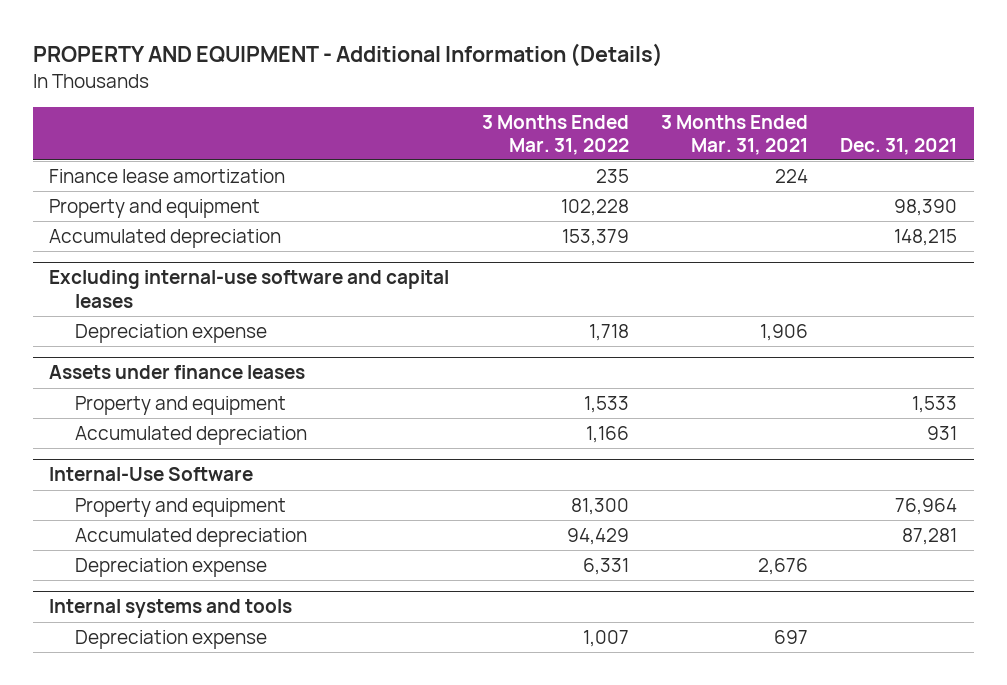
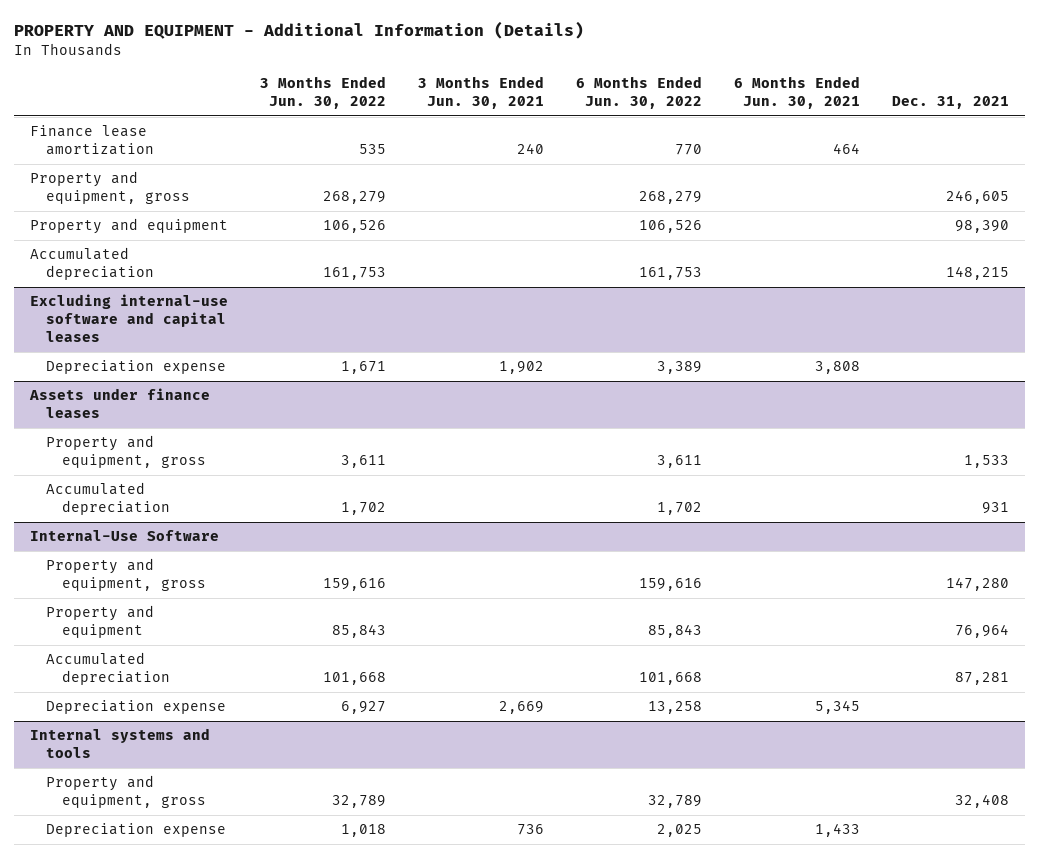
[481,114,629,155] 3 Months Ended Mar. 31, 2022 -> none
[661,114,809,155] 3 Months Ended Mar. 31, 2021 -> none
none -> [260,76,387,110] 3 Months Ended Jun. 30, 2022
none -> [418,76,545,110] 3 Months Ended Jun. 30, 2021
none -> [576,76,703,110] 6 Months Ended Jun. 30, 2022
none -> [734,76,861,110] 6 Months Ended Jun. 30, 2021
none -> [30,171,191,205] Property and equipment, gross
[74,395,286,415] Property and equipment -> [46,435,207,469] Property and equipment, gross
none -> [46,558,207,592] Property and equipment, gross
none -> [46,775,207,809] Property and equipment, gross

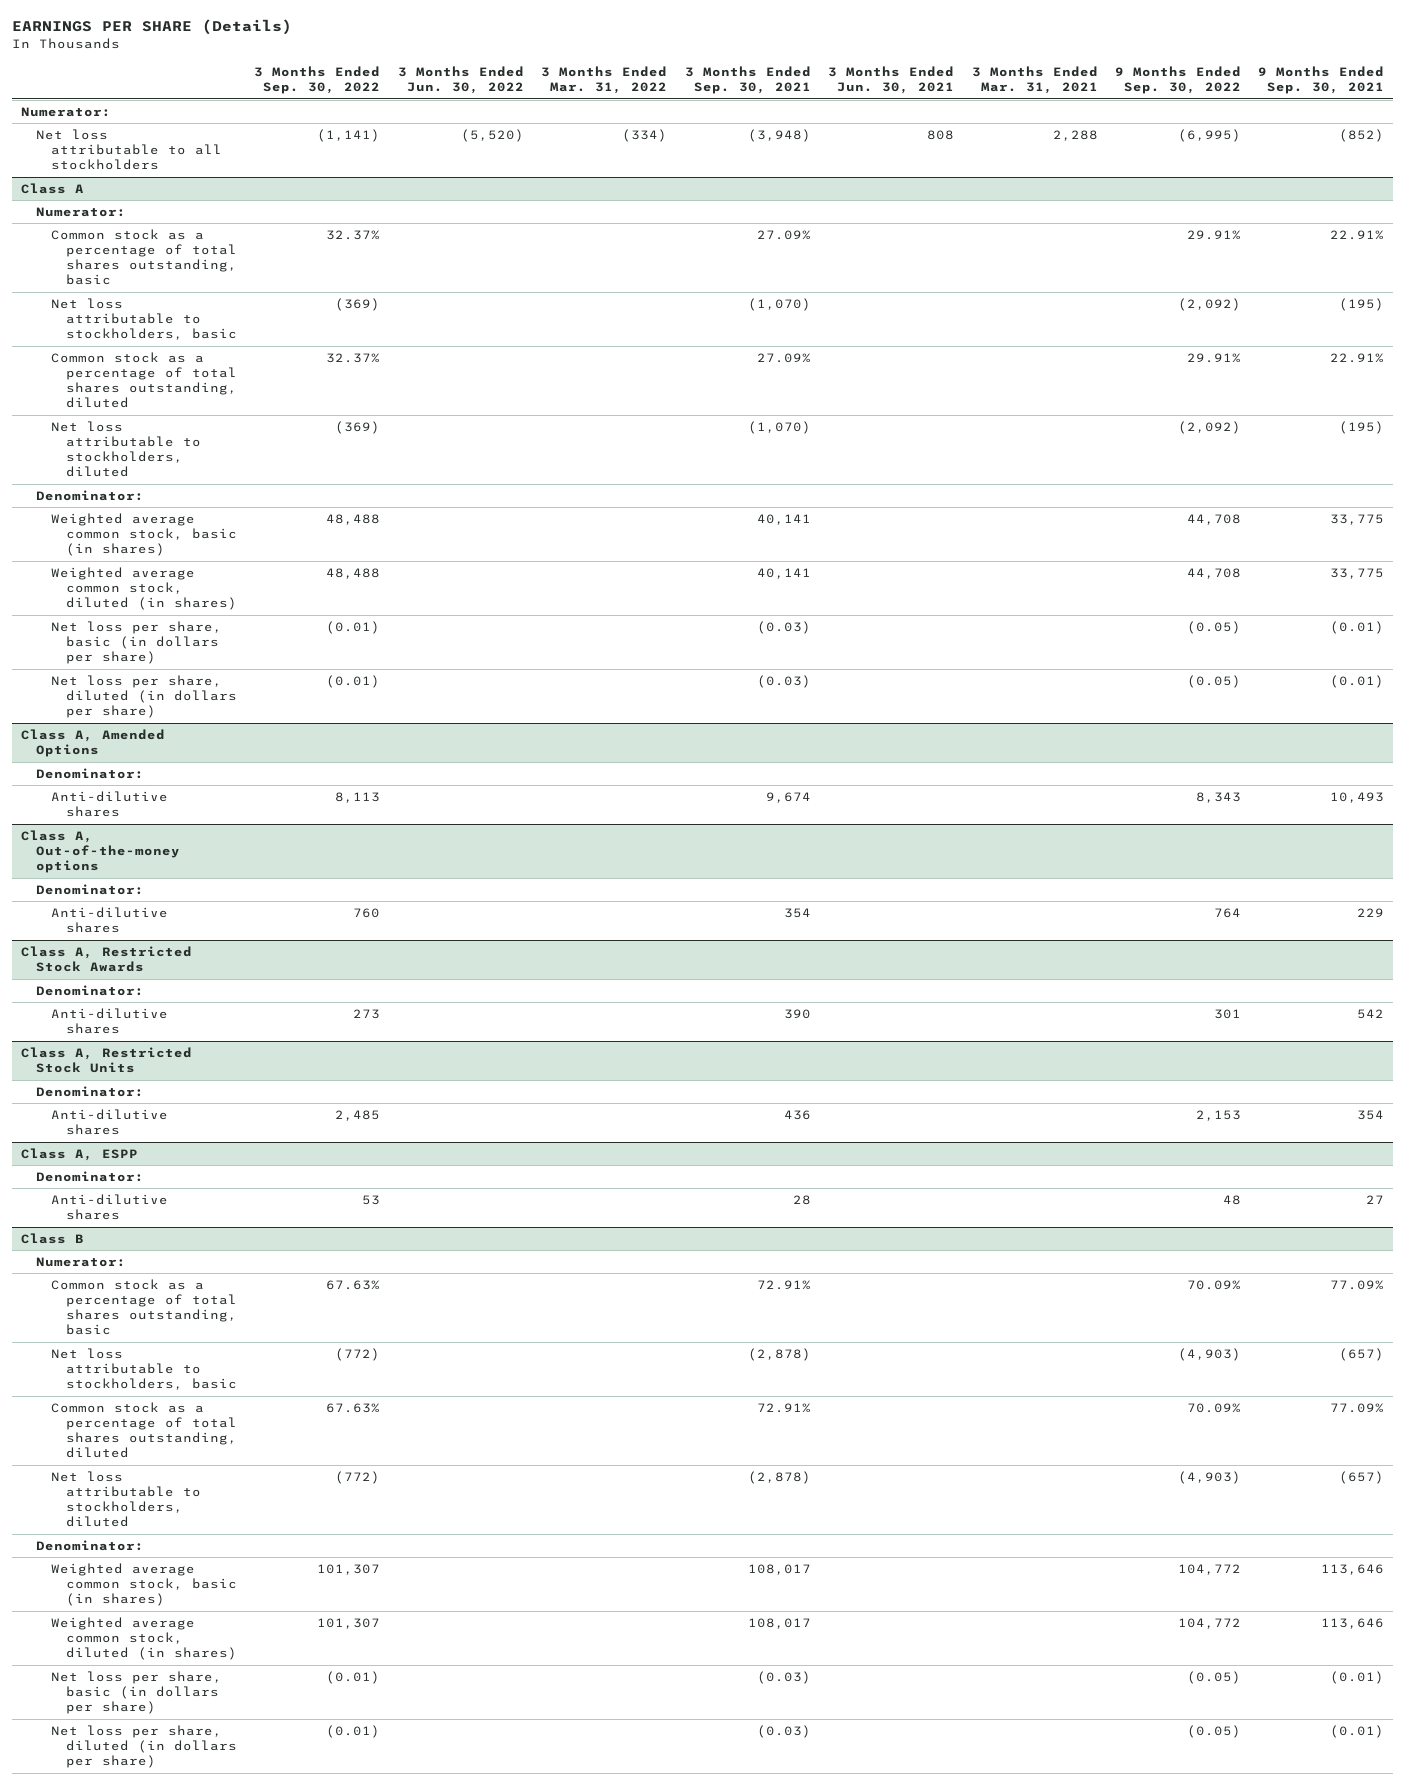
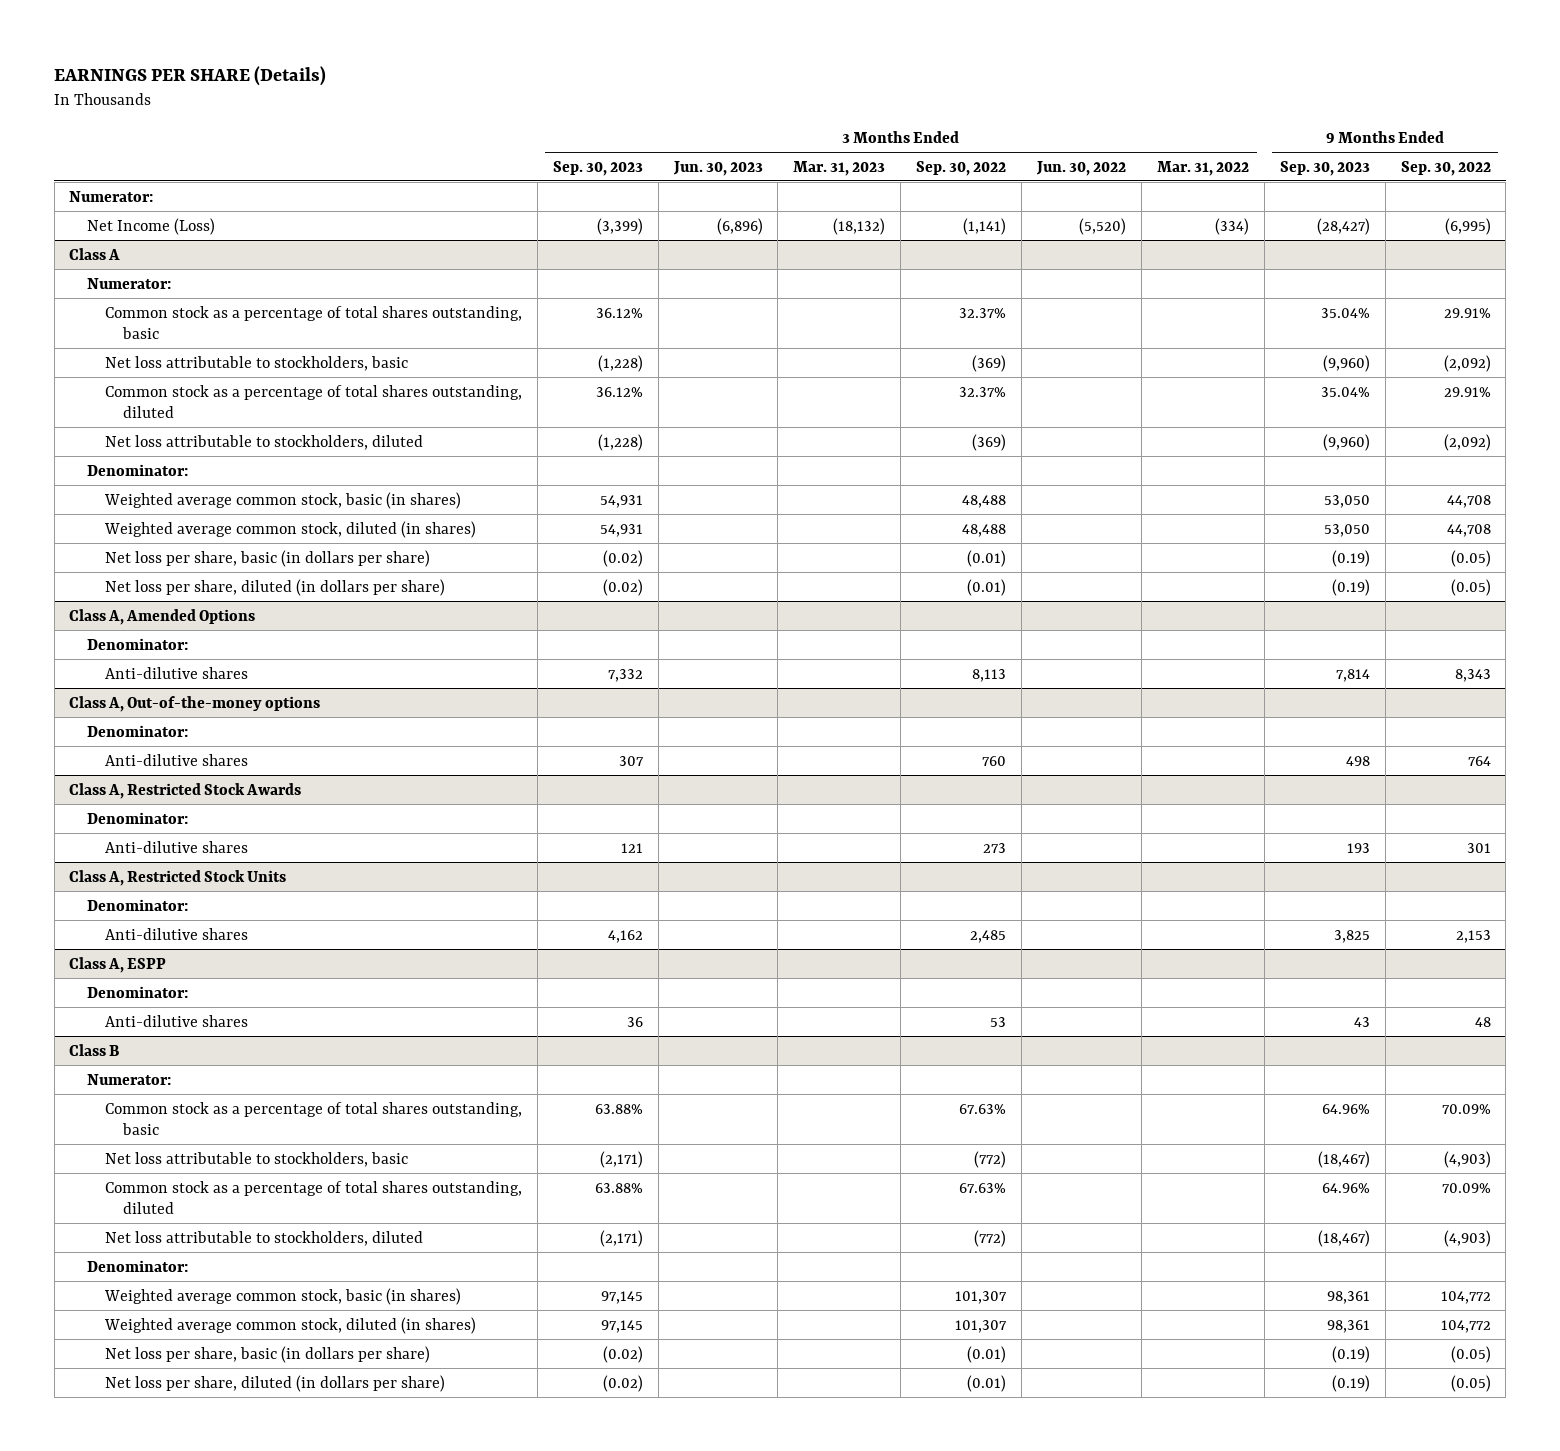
[684,65,811,95] 3 Months Ended Sep. 30, 2021 -> none
[828,65,955,95] 3 Months Ended Jun. 30, 2021 -> none
[971,65,1098,95] 3 Months Ended Mar. 31, 2021 -> none
[1258,65,1385,95] 9 Months Ended Sep. 30, 2021 -> none
none -> [552,160,643,176] Sep. 30, 2023
none -> [672,160,763,176] Jun. 30, 2023
none -> [793,160,886,176] Mar. 31, 2023
none -> [1279,160,1370,176] Sep. 30, 2023
[36,128,223,171] Net loss attributable to all stockholders -> [87,217,216,235] Net Income (Loss)

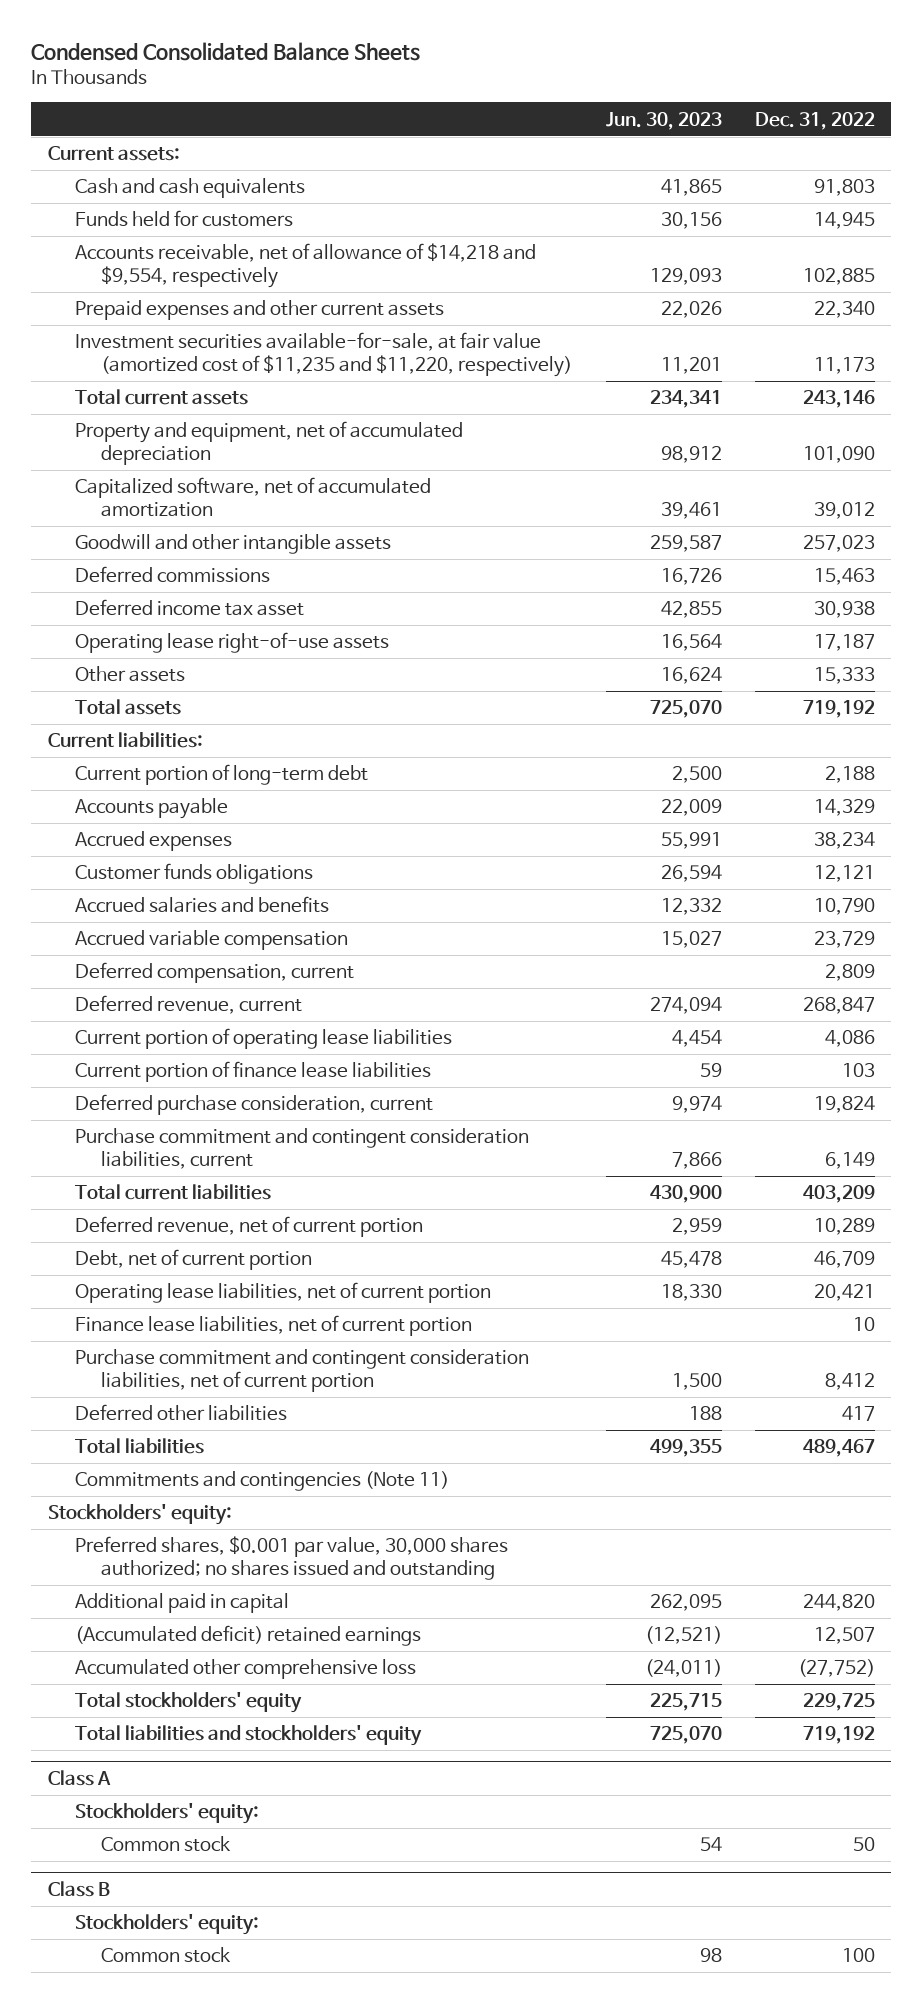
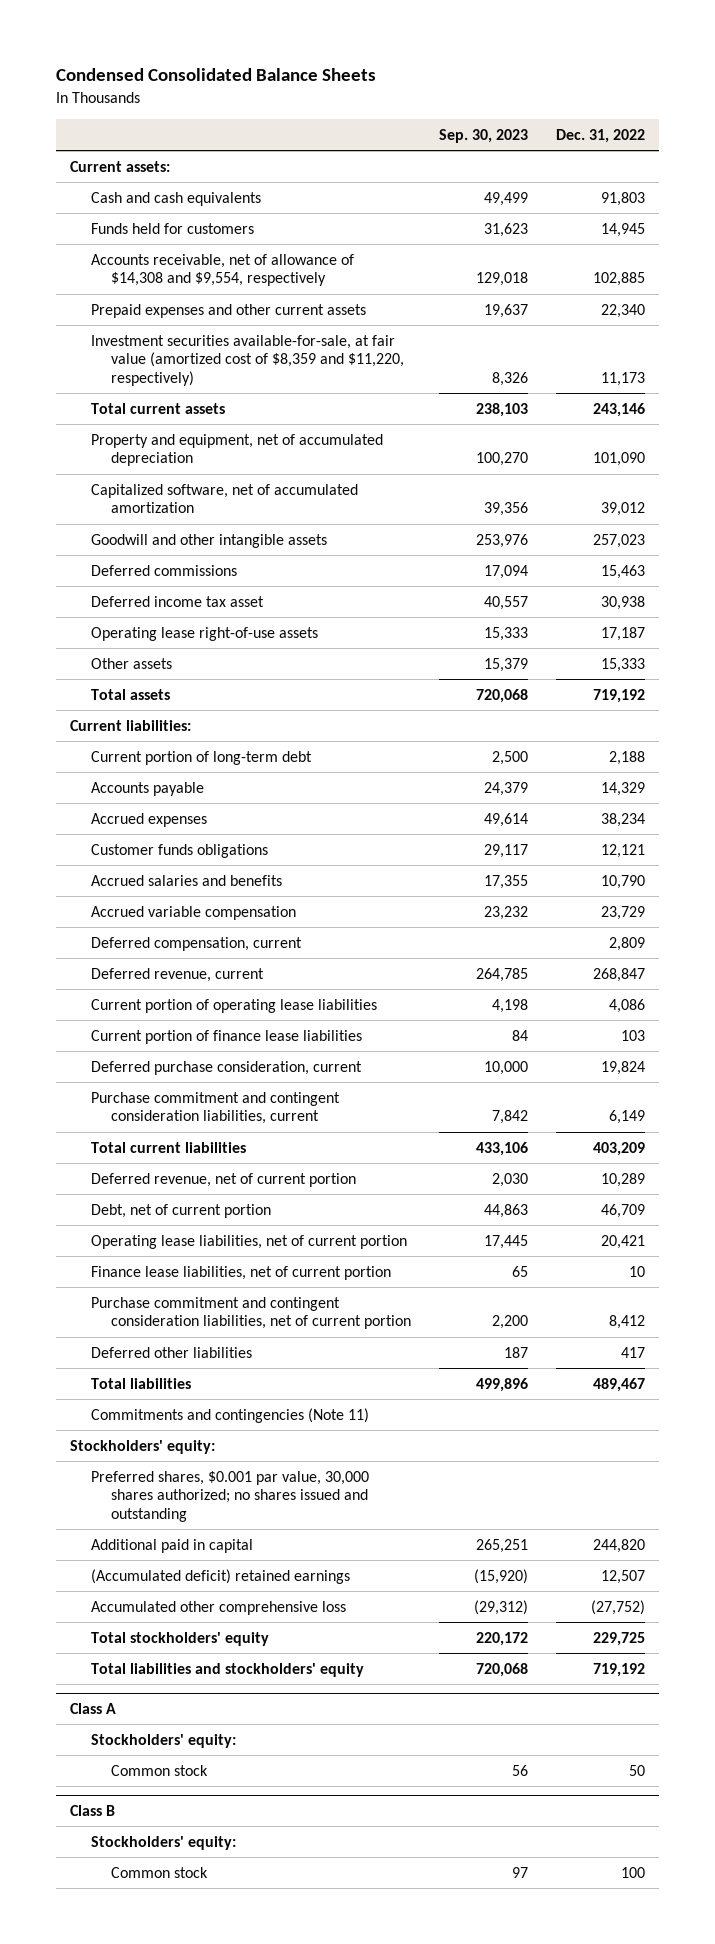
[605,111,722,130] Jun. 30, 2023 -> none
none -> [438,129,528,144] Sep. 30, 2023
[74,243,536,289] Accounts receivable, net of allowance of $14,218 and $9,554, respectively -> [90,253,354,287] Accounts receivable, net of allowance of $14,308 and $9,554, respectively
[74,332,573,378] Investment securities available-for-sale, at fair value (amortized cost of $11,235 and $11,220, respectively) -> [90,334,405,387] Investment securities available-for-sale, at fair value (amortized cost of $8,359 and $11,220, respectively)

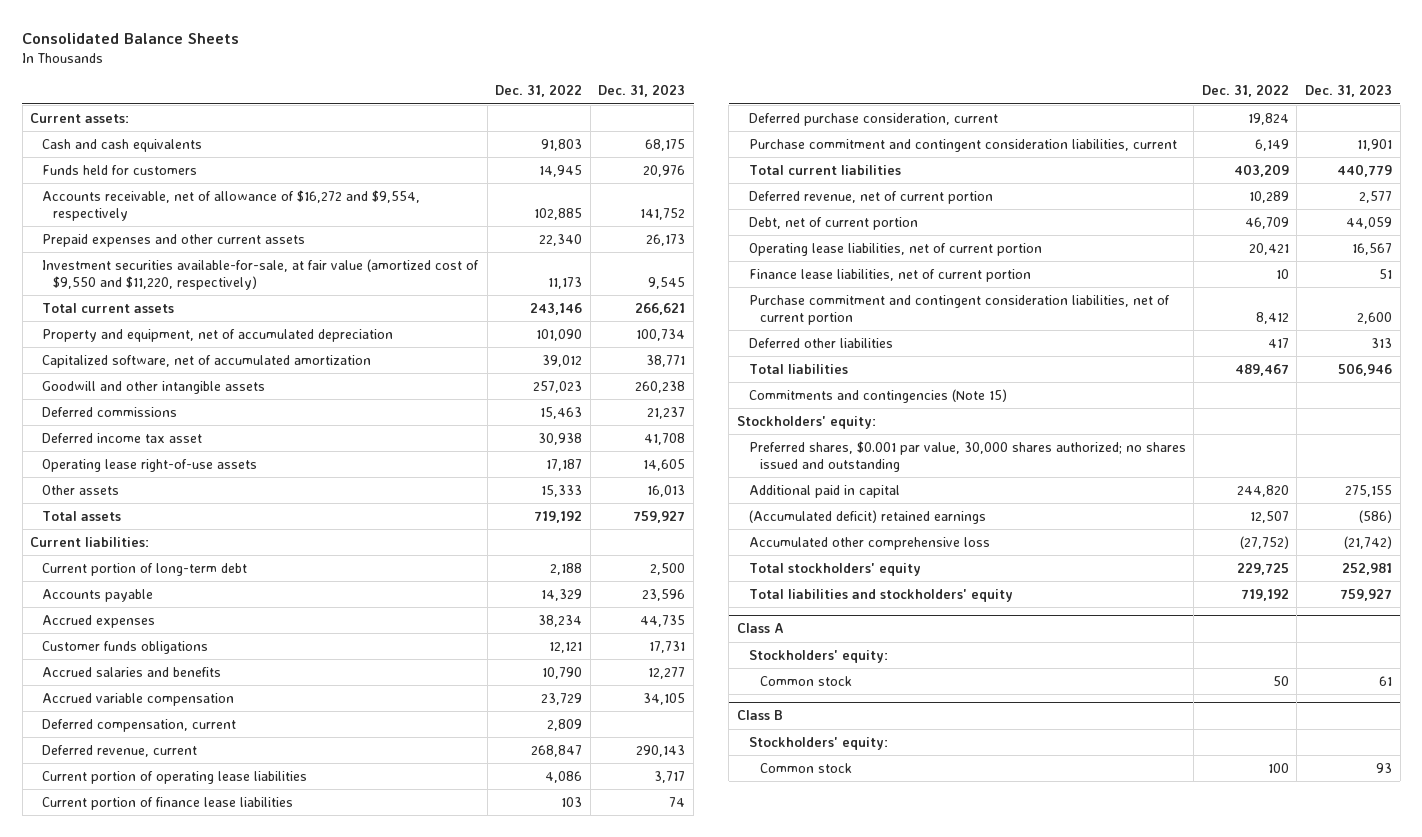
[56,68,377,82] Condensed Consolidated Balance Sheets -> [22,33,240,45] Consolidated Balance Sheets
[438,129,528,144] Sep. 30, 2023 -> none
none -> [598,84,686,98] Dec. 31, 2023
[90,253,354,287] Accounts receivable, net of allowance of $14,308 and $9,554, respectively -> [41,189,420,221] Accounts receivable, net of allowance of $16,272 and $9,554, respectively
[90,334,405,387] Investment securities available-for-sale, at fair value (amortized cost of $8,359 and $11,220, respectively) -> [41,258,479,290] Investment securities available-for-sale, at fair value (amortized cost of $9,550 and $11,220, respectively)
[90,1407,369,1423] Commitments and contingencies (Note 11) -> [748,388,1007,403] Commitments and contingencies (Note 15)

